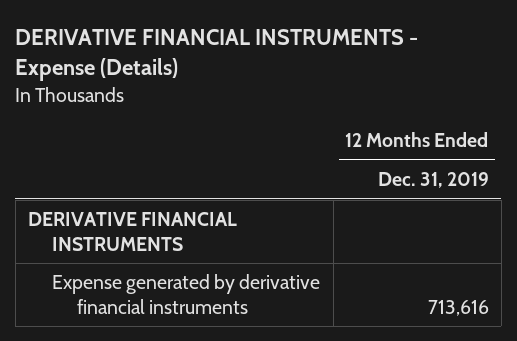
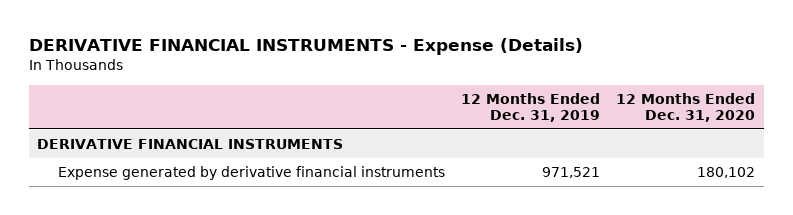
none -> [616,92,756,123] 12 Months Ended Dec. 31, 2020
[427,299,489,316] 713,616 -> [542,167,601,179] 971,521

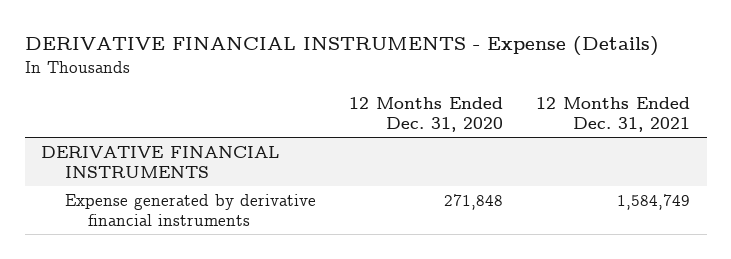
[461,92,601,123] 12 Months Ended Dec. 31, 2019 -> none
none -> [536,97,691,133] 12 Months Ended Dec. 31, 2021
[697,167,756,179] 180,102 -> [443,193,503,210] 271,848

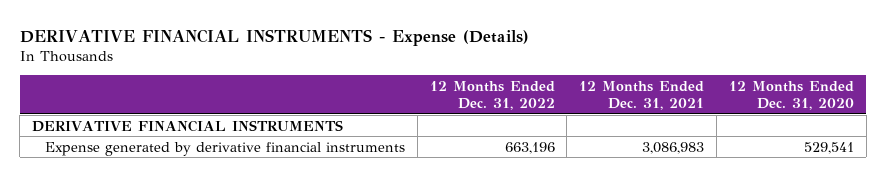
none -> [429,81,555,110] 12 Months Ended Dec. 31, 2022
[443,193,503,210] 271,848 -> [803,141,854,154] 529,541
[617,193,691,210] 1,584,749 -> [642,141,705,154] 3,086,983

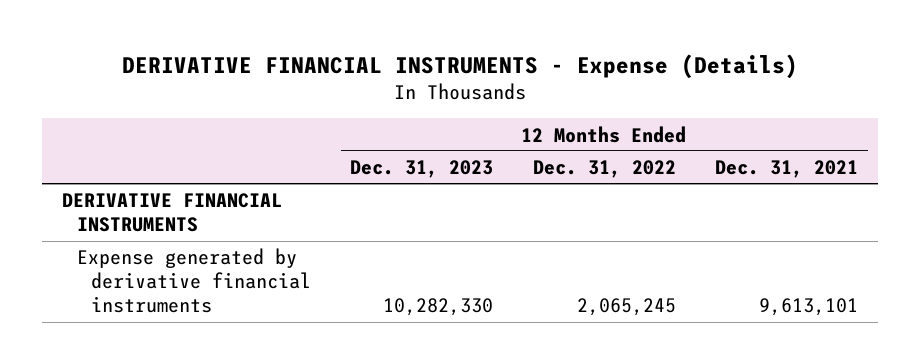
[728,81,854,110] 12 Months Ended Dec. 31, 2020 -> none
none -> [350,159,494,178] Dec. 31, 2023
[504,141,555,154] 663,196 -> [576,298,676,317] 2,065,245
[642,141,705,154] 3,086,983 -> [759,298,859,317] 9,613,101

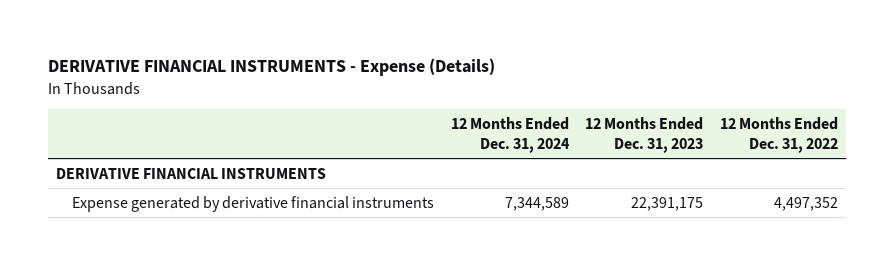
[715,159,859,178] Dec. 31, 2021 -> none
none -> [450,116,570,153] 12 Months Ended Dec. 31, 2024
[383,298,494,317] 10,282,330 -> [631,196,704,211] 22,391,175
[576,298,676,317] 2,065,245 -> [773,196,838,211] 4,497,352

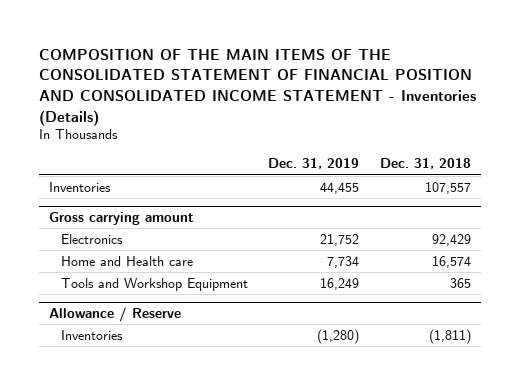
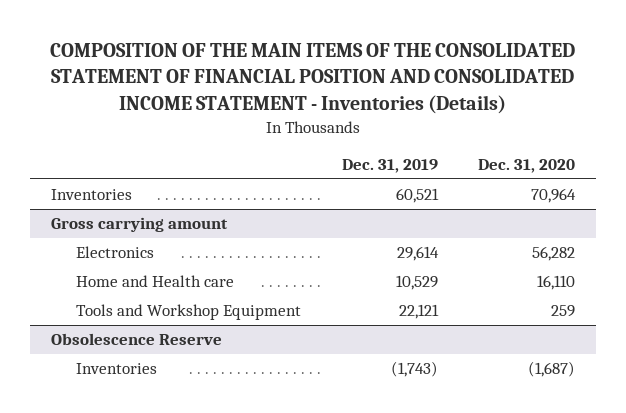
[379,158,471,170] Dec. 31, 2018 -> none
none -> [478,158,576,173] Dec. 31, 2020
[320,181,360,194] 44,455 -> [395,188,439,204] 60,521
[320,233,360,246] 21,752 -> [396,246,439,262] 29,614
[327,255,360,268] 7,734 -> [395,275,438,291] 10,529
[320,277,360,290] 16,249 -> [398,304,439,320] 22,121
[49,306,182,322] Allowance / Reserve -> [50,333,222,346] Obsolescence Reserve
[317,328,360,344] (1,280) -> [390,361,438,378] (1,743)

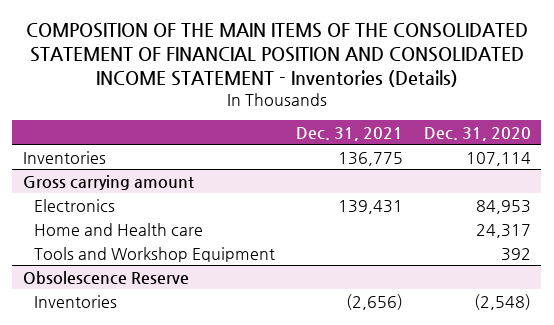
[341,158,438,173] Dec. 31, 2019 -> none
none -> [295,126,403,141] Dec. 31, 2021
[531,188,577,204] 70,964 -> [465,151,531,166] 107,114
[532,246,576,262] 56,282 -> [475,199,531,214] 84,953
[537,275,576,291] 16,110 -> [475,223,531,238] 24,317
[551,305,576,318] 259 -> [500,247,531,261] 392
[528,361,576,378] (1,687) -> [473,293,531,310] (2,548)

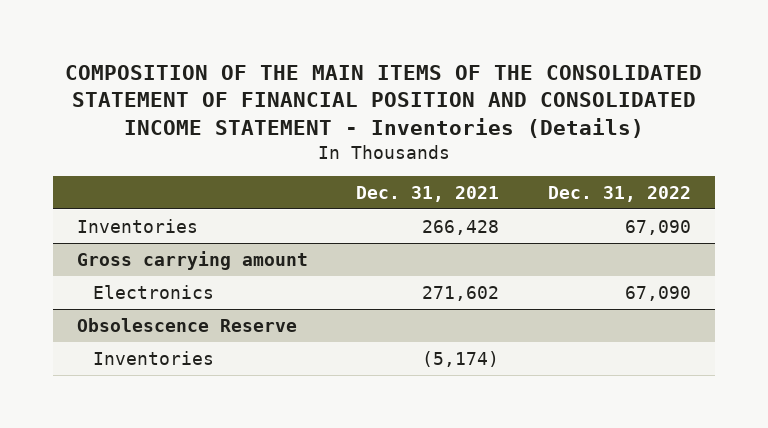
[423,126,531,141] Dec. 31, 2020 -> none
none -> [547,186,691,203] Dec. 31, 2022
[337,151,403,166] 136,775 -> [422,219,500,235] 266,428
[33,222,203,236] Home and Health care -> none
[33,246,275,262] Tools and Workshop Equipment -> none
[337,199,403,214] 139,431 -> [422,285,500,301] 271,602
[345,293,403,310] (2,656) -> [422,350,500,367] (5,174)

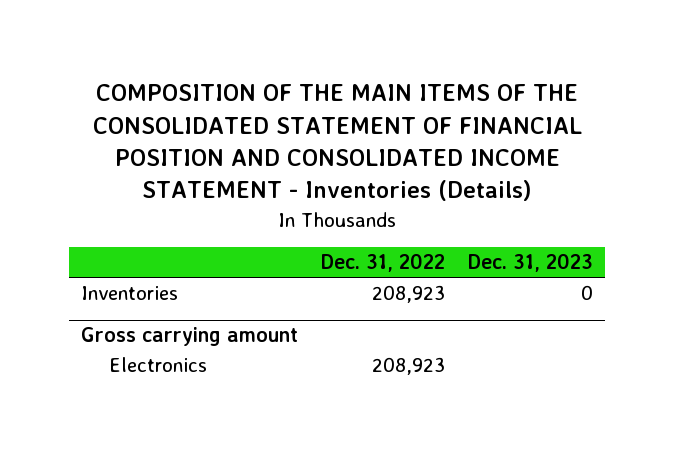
[356,186,500,203] Dec. 31, 2021 -> none
none -> [468,253,594,273] Dec. 31, 2023
[624,219,691,235] 67,090 -> [371,284,445,303] 208,923
[76,317,297,332] Obsolescence Reserve -> none
[92,350,214,365] Inventories -> none
[624,285,691,301] 67,090 -> [371,356,445,375] 208,923

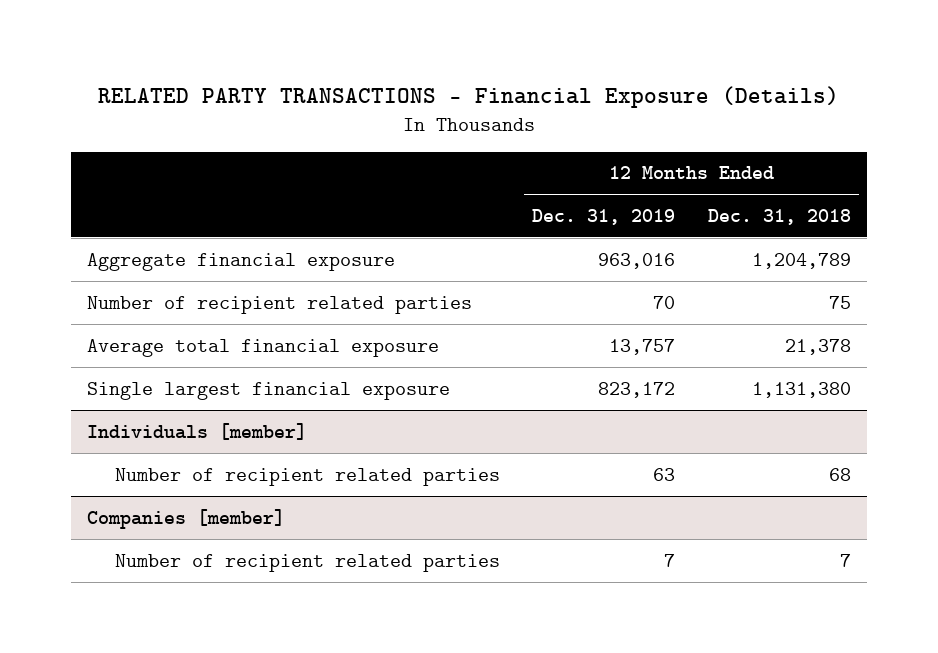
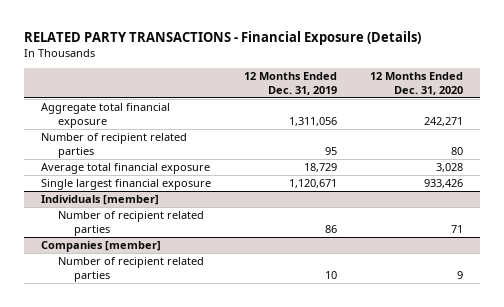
[707,208,851,225] Dec. 31, 2018 -> none
none -> [370,71,464,95] 12 Months Ended Dec. 31, 2020
[87,252,396,271] Aggregate financial exposure -> [40,103,170,128] Aggregate total financial exposure
[598,252,676,269] 963,016 -> [289,116,338,126] 1,311,056
[653,295,676,309] 70 -> [325,146,338,155] 95
[609,338,676,355] 13,757 -> [304,163,338,173] 18,729
[598,381,676,398] 823,172 -> [289,179,338,189] 1,120,671
[653,467,676,481] 63 -> [325,224,338,233] 86
[664,553,676,567] 7 -> [325,270,338,279] 10

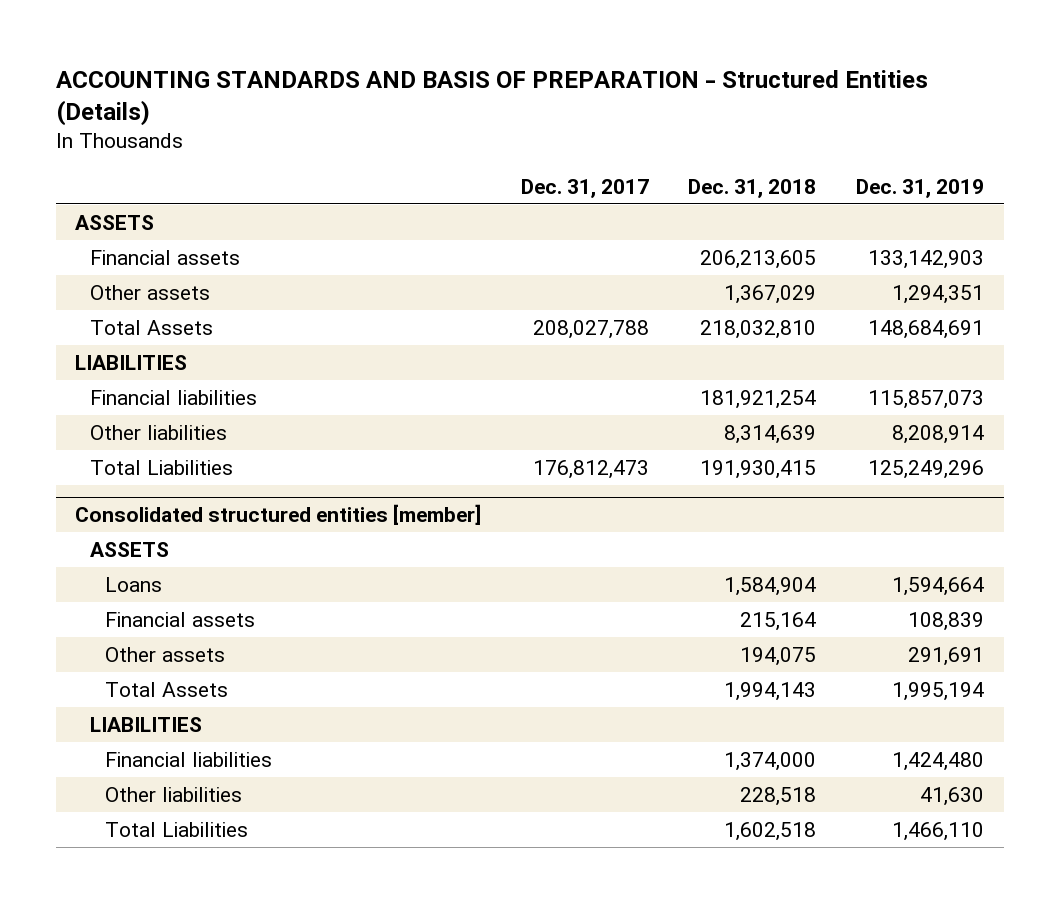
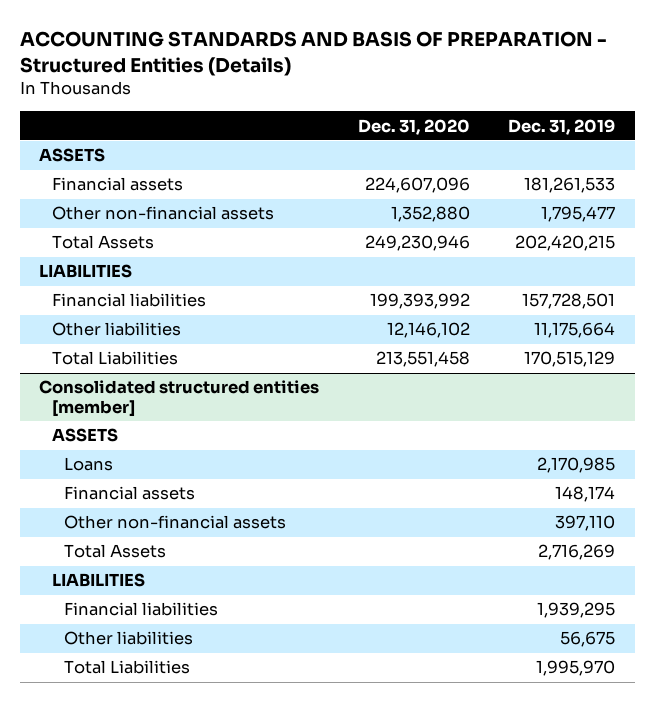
[520,178,649,198] Dec. 31, 2017 -> none
[688,178,817,198] Dec. 31, 2018 -> none
none -> [357,118,470,135] Dec. 31, 2020
[868,249,985,269] 133,142,903 -> [524,177,616,194] 181,261,533
[90,284,211,300] Other assets -> [51,206,274,221] Other non-financial assets
[892,284,985,304] 1,294,351 -> [541,206,616,223] 1,795,477
[868,319,985,339] 148,684,691 -> [515,235,616,252] 202,420,215
[868,389,985,409] 115,857,073 -> [522,293,616,310] 157,728,501
[892,424,985,444] 8,208,914 -> [534,322,616,339] 11,175,664
[868,459,985,479] 125,249,296 -> [524,351,616,368] 170,515,129
[892,576,985,596] 1,594,664 -> [537,457,616,474] 2,170,985
[908,611,985,631] 108,839 -> [555,486,616,503] 148,174
[104,646,225,662] Other assets -> [64,515,287,530] Other non-financial assets
[908,646,985,666] 291,691 -> [555,515,616,532] 397,110
[892,681,985,701] 1,995,194 -> [538,544,616,561] 2,716,269
[892,751,985,771] 1,424,480 -> [537,602,616,619] 1,939,295
[920,786,985,806] 41,630 -> [560,631,616,648] 56,675
[892,821,985,841] 1,466,110 -> [536,660,616,677] 1,995,970

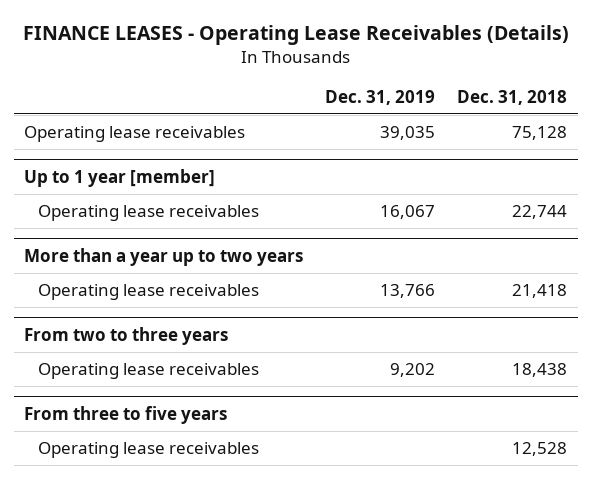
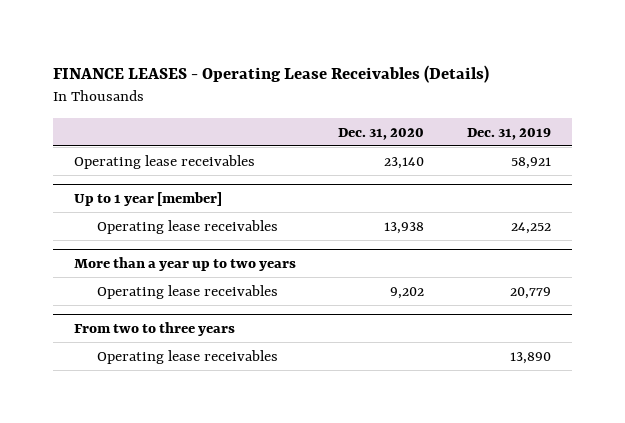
[456,89,567,105] Dec. 31, 2018 -> none
none -> [338,127,425,140] Dec. 31, 2020
[380,126,436,141] 39,035 -> [510,156,551,169] 58,921
[380,205,436,220] 16,067 -> [510,221,551,234] 24,252
[380,284,436,299] 13,766 -> [509,286,551,299] 20,779
[24,406,228,425] From three to five years -> none
[37,442,259,459] Operating lease receivables -> none
[390,363,436,378] 9,202 -> [509,351,551,364] 13,890

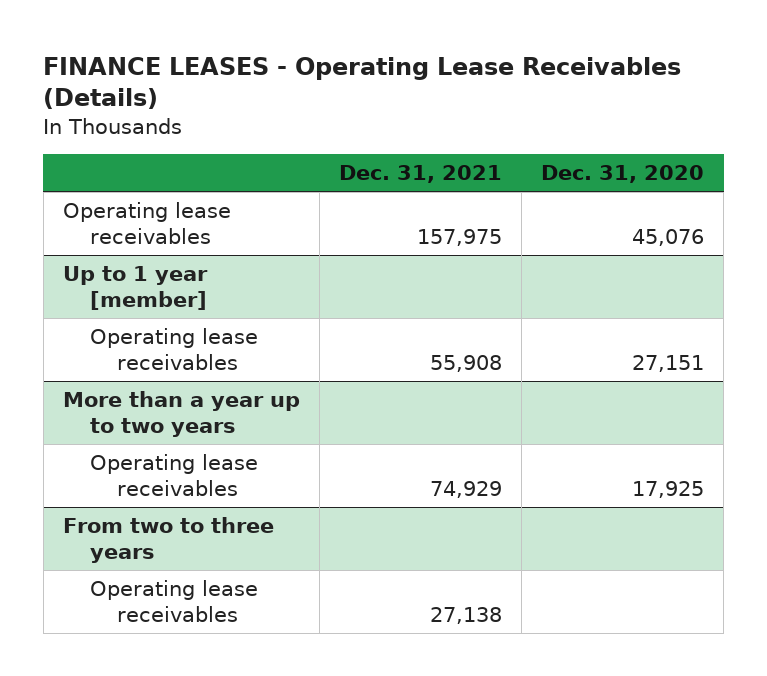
[466,127,551,140] Dec. 31, 2019 -> none
none -> [338,164,502,183] Dec. 31, 2021
[384,156,425,169] 23,140 -> [631,228,704,246] 45,076
[384,221,425,234] 13,938 -> [631,354,704,372] 27,151
[390,286,425,299] 9,202 -> [631,480,704,498] 17,925

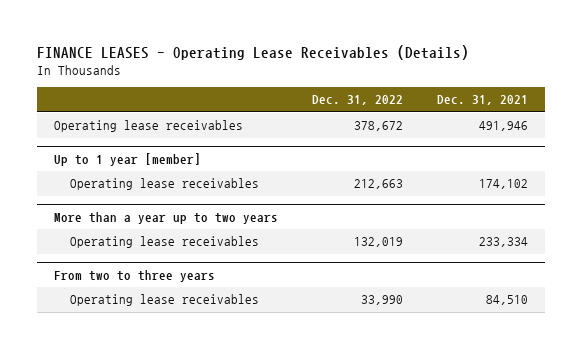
[540,164,704,183] Dec. 31, 2020 -> none
none -> [311,95,403,106] Dec. 31, 2022
[416,228,502,246] 157,975 -> [478,121,528,132] 491,946
[429,354,502,372] 55,908 -> [478,179,528,190] 174,102
[429,480,502,498] 74,929 -> [478,237,528,248] 233,334
[429,606,502,624] 27,138 -> [485,295,528,306] 84,510

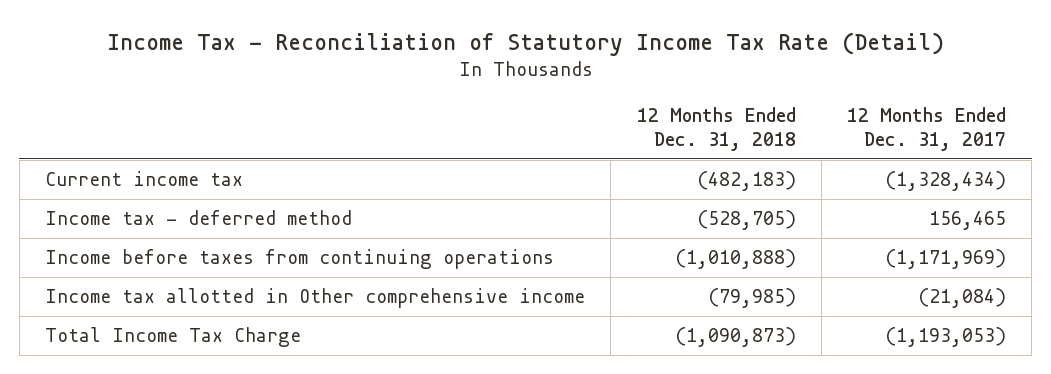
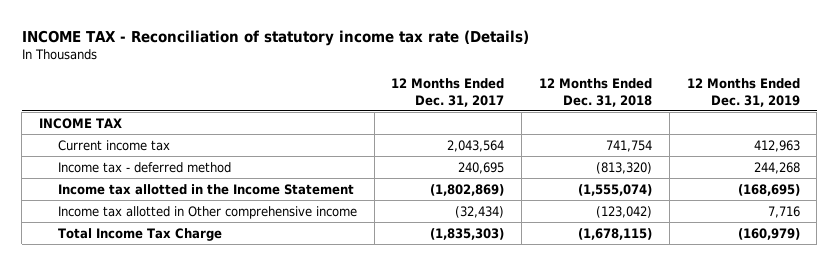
[106,31,944,56] Income Tax - Reconciliation of Statutory Income Tax Rate (Detail) -> [21,29,529,46] INCOME TAX - Reconciliation of statutory income tax rate (Details)
none -> [686,78,800,107] 12 Months Ended Dec. 31, 2019
none -> [38,117,122,129] INCOME TAX
[696,171,796,192] (482,183) -> [606,139,653,152] 741,754
[884,171,1006,192] (1,328,434) -> [447,139,505,152] 2,043,564
[696,210,796,231] (528,705) -> [596,161,653,174] (813,320)
[928,211,1006,231] 156,465 -> [458,161,505,174] 240,695
[45,249,555,270] Income before taxes from continuing operations -> [57,183,354,195] Income tax allotted in the Income Statement
[674,249,796,270] (1,010,888) -> [578,183,653,196] (1,555,074)
[884,249,1006,270] (1,171,969) -> [430,183,505,196] (1,802,869)
[707,288,796,309] (79,985) -> [596,205,653,218] (123,042)
[917,288,1006,309] (21,084) -> [455,205,505,218] (32,434)
[674,327,796,348] (1,090,873) -> [578,227,653,240] (1,678,115)
[884,327,1006,348] (1,193,053) -> [430,227,505,240] (1,835,303)

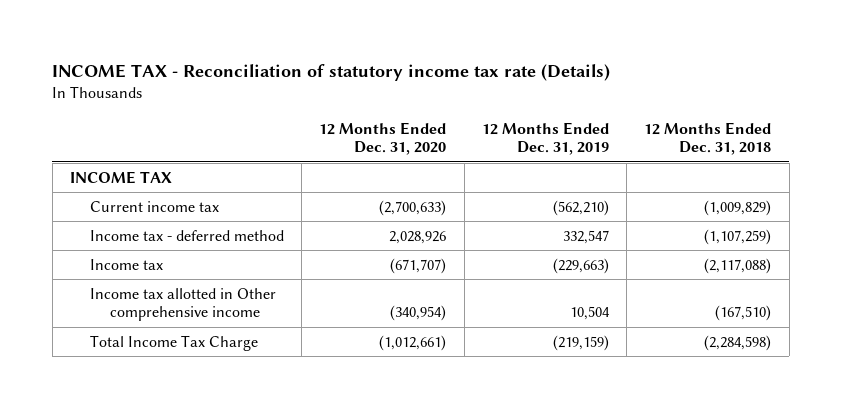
[391,78,505,107] 12 Months Ended Dec. 31, 2017 -> none
none -> [319,121,447,156] 12 Months Ended Dec. 31, 2020
[606,139,653,152] 741,754 -> [704,199,772,216] (1,009,829)
[753,139,800,152] 412,963 -> [552,199,609,216] (562,210)
[596,161,653,174] (813,320) -> [704,228,772,245] (1,107,259)
[753,161,800,174] 244,268 -> [562,229,609,244] 332,547
[57,183,354,195] Income tax allotted in the Income Statement -> [89,258,163,270] Income tax
[578,183,653,196] (1,555,074) -> [704,257,772,274] (2,117,088)
[737,183,800,196] (168,695) -> [552,257,609,274] (229,663)
[596,205,653,218] (123,042) -> [715,305,772,322] (167,510)
[767,205,800,218] 7,716 -> [569,306,610,321] 10,504
[578,227,653,240] (1,678,115) -> [704,334,772,351] (2,284,598)
[737,227,800,240] (160,979) -> [552,334,609,351] (219,159)

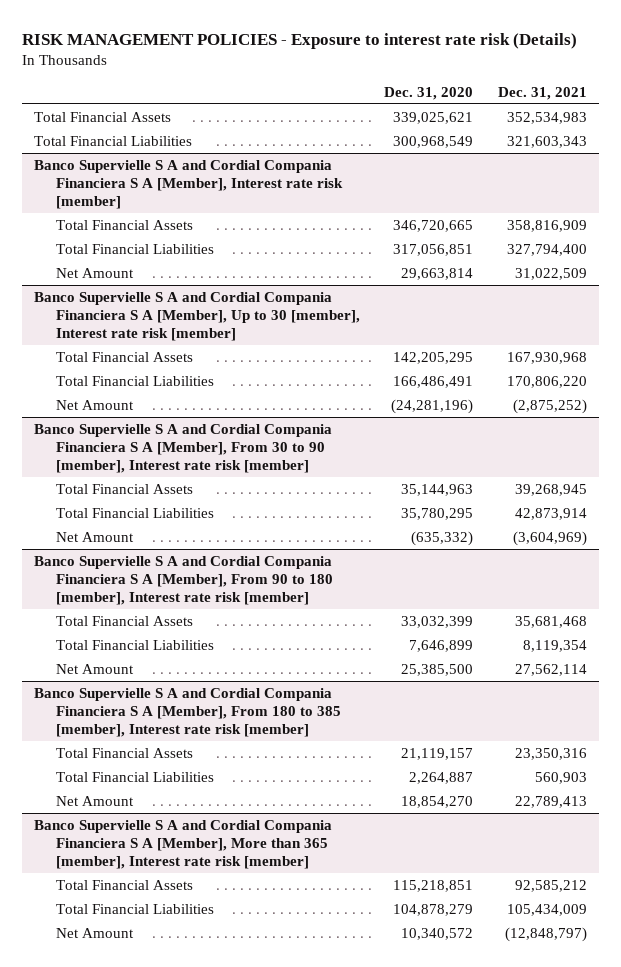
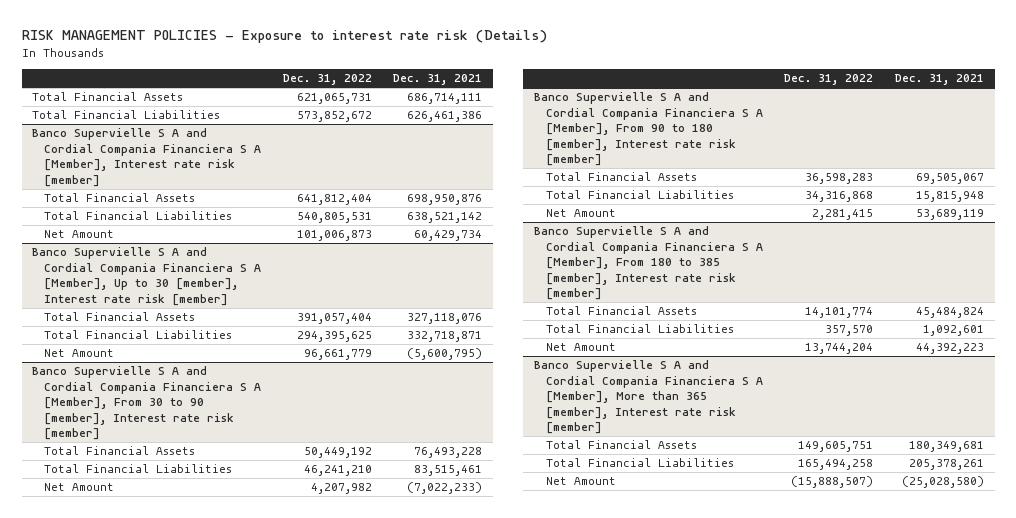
[384,86,474,100] Dec. 31, 2020 -> none
none -> [282,74,372,86] Dec. 31, 2022
[507,111,588,124] 352,534,983 -> [407,93,483,105] 686,714,111
[507,135,588,148] 321,603,343 -> [407,111,483,123] 626,461,386
[507,219,588,232] 358,816,909 -> [407,194,483,206] 698,950,876
[507,243,588,256] 327,794,400 -> [407,212,483,224] 638,521,142
[515,267,588,280] 31,022,509 -> [414,230,483,242] 60,429,734
[507,351,588,364] 167,930,968 -> [407,313,483,325] 327,118,076
[507,375,588,388] 170,806,220 -> [407,331,483,343] 332,718,871
[513,398,588,414] (2,875,252) -> [407,348,483,361] (5,600,795)
[515,483,588,496] 39,268,945 -> [414,447,483,459] 76,493,228
[515,507,588,520] 42,873,914 -> [414,465,483,477] 83,515,461
[513,530,588,546] (3,604,969) -> [407,482,483,495] (7,022,233)
[515,615,588,628] 35,681,468 -> [915,173,984,185] 69,505,067
[523,639,588,652] 8,119,354 -> [915,191,984,203] 15,815,948
[515,663,588,676] 27,562,114 -> [915,209,984,221] 53,689,119
[515,747,588,760] 23,350,316 -> [915,307,984,319] 45,484,824
[535,771,588,784] 560,903 -> [922,325,984,337] 1,092,601
[515,795,588,808] 22,789,413 -> [915,343,984,355] 44,392,223
[515,879,588,892] 92,585,212 -> [908,441,984,453] 180,349,681
[507,903,588,916] 105,434,009 -> [908,459,984,471] 205,378,261
[505,926,588,942] (12,848,797) -> [901,476,984,489] (25,028,580)

